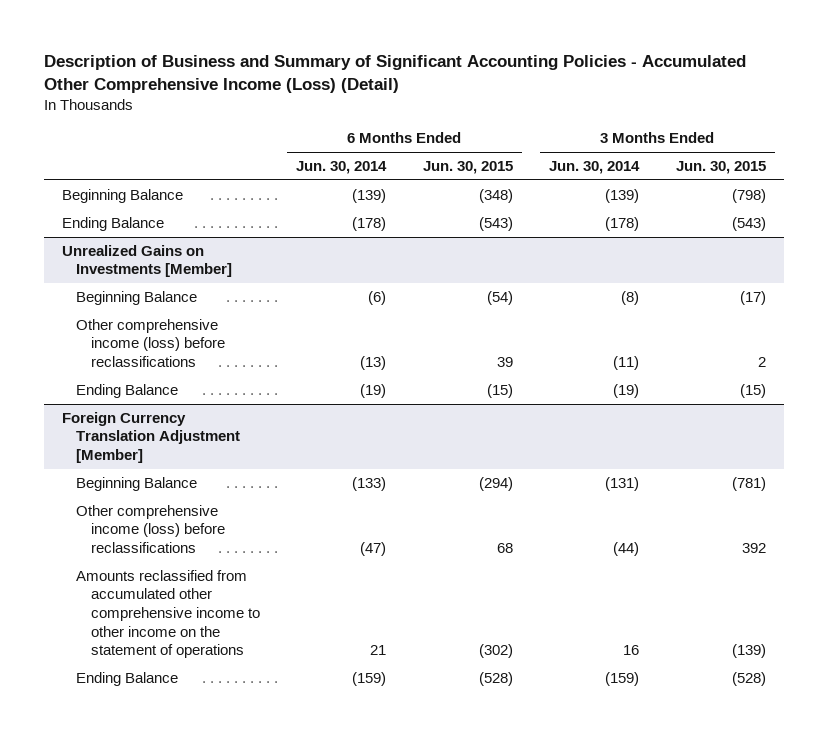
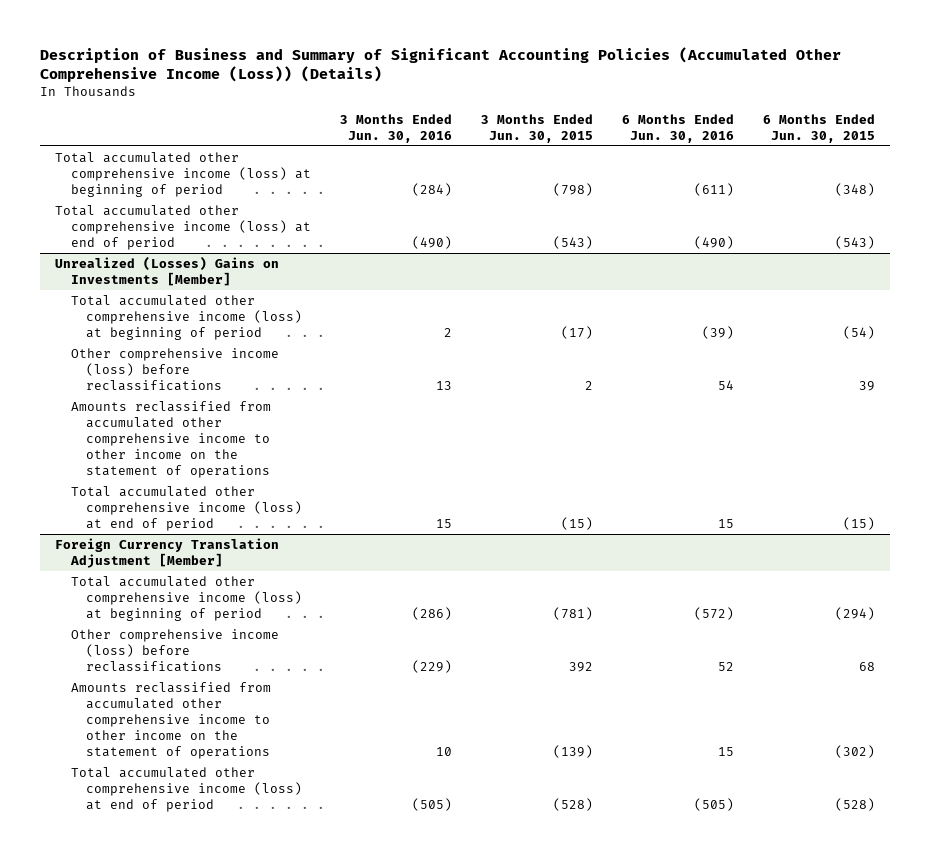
[43,54,746,93] Description of Business and Summary of Significant Accounting Policies - Accumulated Other Comprehensive Income (Loss) (Detail) -> [40,46,842,83] Description of Business and Summary of Significant Accounting Policies (Accumulated Other Comprehensive Income (Loss)) (Details)
[296,161,388,175] Jun. 30, 2014 -> none
[549,161,641,175] Jun. 30, 2014 -> none
none -> [339,113,452,143] 3 Months Ended Jun. 30, 2016
none -> [622,113,735,143] 6 Months Ended Jun. 30, 2016
[62,188,184,203] Beginning Balance -> [55,152,311,197] Total accumulated other comprehensive income (loss) at beginning of period
[62,216,165,231] Ending Balance -> [55,205,311,250] Total accumulated other comprehensive income (loss) at end of period
[62,244,233,278] Unrealized Gains on Investments [Member] -> [55,257,280,286] Unrealized (Losses) Gains on Investments [Member]
[76,290,198,305] Beginning Balance -> [70,295,303,340] Total accumulated other comprehensive income (loss) at beginning of period
none -> [70,401,271,478] Amounts reclassified from accumulated other comprehensive income to other income on the statement of operations
[76,383,179,398] Ending Balance -> [70,486,303,531] Total accumulated other comprehensive income (loss) at end of period
[76,476,198,491] Beginning Balance -> [70,576,303,621] Total accumulated other comprehensive income (loss) at beginning of period
[76,671,179,686] Ending Balance -> [70,767,303,812] Total accumulated other comprehensive income (loss) at end of period

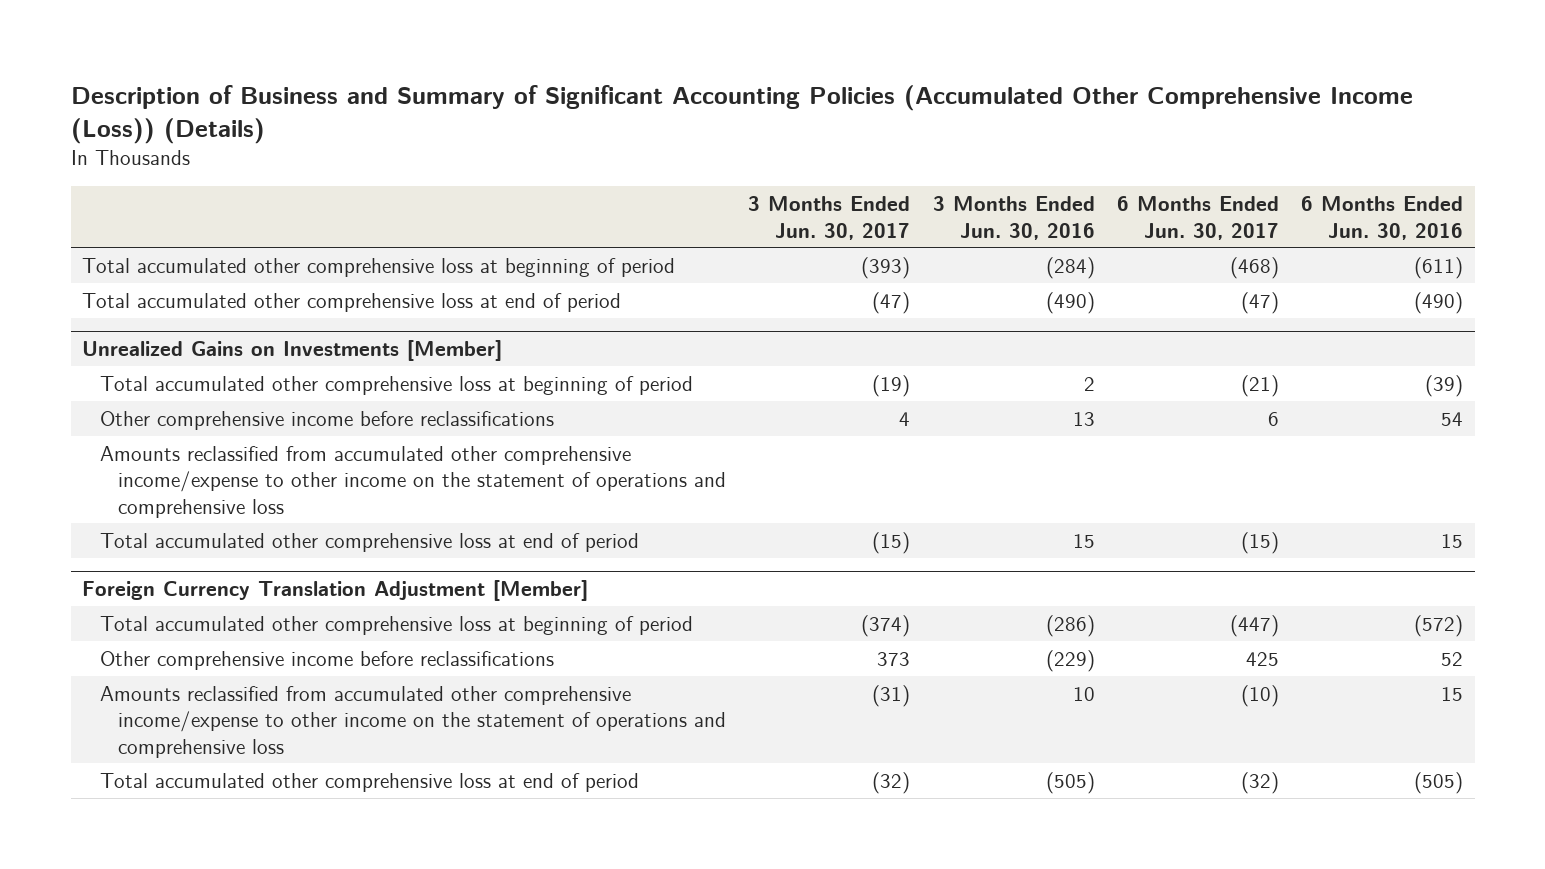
[480,113,593,143] 3 Months Ended Jun. 30, 2015 -> none
[763,113,876,143] 6 Months Ended Jun. 30, 2015 -> none
none -> [748,196,911,240] 3 Months Ended Jun. 30, 2017
none -> [1117,196,1280,240] 6 Months Ended Jun. 30, 2017
[55,152,311,197] Total accumulated other comprehensive income (loss) at beginning of period -> [81,257,675,277] Total accumulated other comprehensive loss at beginning of period
[55,205,311,250] Total accumulated other comprehensive income (loss) at end of period -> [81,292,621,312] Total accumulated other comprehensive loss at end of period
[55,257,280,286] Unrealized (Losses) Gains on Investments [Member] -> [81,339,502,361] Unrealized Gains on Investments [Member]
[70,295,303,340] Total accumulated other comprehensive income (loss) at beginning of period -> [99,375,693,395] Total accumulated other comprehensive loss at beginning of period
[70,348,279,391] Other comprehensive income (loss) before reclassifications -> [99,410,554,430] Other comprehensive income before reclassifications
[70,401,271,478] Amounts reclassified from accumulated other comprehensive income to other income on the statement of operations -> [99,445,727,518] Amounts reclassified from accumulated other comprehensive income/expense to other income on the statement of operations and comprehensive loss
[70,486,303,531] Total accumulated other comprehensive income (loss) at end of period -> [99,532,639,552] Total accumulated other comprehensive loss at end of period
[70,576,303,621] Total accumulated other comprehensive income (loss) at beginning of period -> [99,615,693,635] Total accumulated other comprehensive loss at beginning of period
[70,629,279,672] Other comprehensive income (loss) before reclassifications -> [99,650,554,670] Other comprehensive income before reclassifications
[70,682,271,759] Amounts reclassified from accumulated other comprehensive income to other income on the statement of operations -> [99,685,727,758] Amounts reclassified from accumulated other comprehensive income/expense to other income on the statement of operations and comprehensive loss
[70,767,303,812] Total accumulated other comprehensive income (loss) at end of period -> [99,772,639,792] Total accumulated other comprehensive loss at end of period

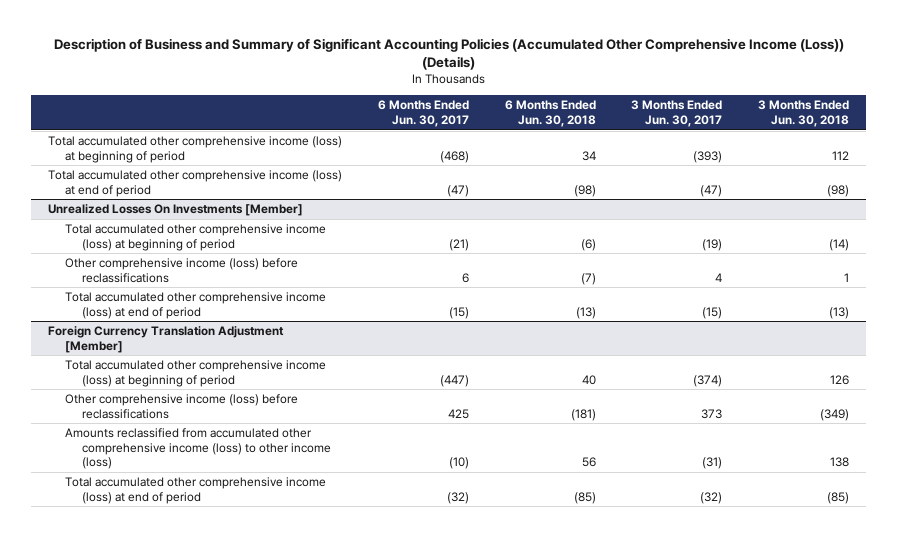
[932,196,1095,240] 3 Months Ended Jun. 30, 2016 -> none
[1301,196,1464,240] 6 Months Ended Jun. 30, 2016 -> none
none -> [504,100,596,128] 6 Months Ended Jun. 30, 2018
none -> [757,100,849,128] 3 Months Ended Jun. 30, 2018
[99,445,727,518] Amounts reclassified from accumulated other comprehensive income/expense to other income on the statement of operations and comprehensive loss -> none
[81,257,675,277] Total accumulated other comprehensive loss at beginning of period -> [48,136,343,163] Total accumulated other comprehensive income (loss) at beginning of period
[81,292,621,312] Total accumulated other comprehensive loss at end of period -> [48,170,343,197] Total accumulated other comprehensive income (loss) at end of period
[81,339,502,361] Unrealized Gains on Investments [Member] -> [48,204,304,217] Unrealized Losses On Investments [Member]
[99,375,693,395] Total accumulated other comprehensive loss at beginning of period -> [65,224,327,251] Total accumulated other comprehensive income (loss) at beginning of period
[99,410,554,430] Other comprehensive income before reclassifications -> [65,258,299,283] Other comprehensive income (loss) before reclassifications
[99,532,639,552] Total accumulated other comprehensive loss at end of period -> [65,292,327,319] Total accumulated other comprehensive income (loss) at end of period
[99,615,693,635] Total accumulated other comprehensive loss at beginning of period -> [65,360,327,387] Total accumulated other comprehensive income (loss) at beginning of period
[99,650,554,670] Other comprehensive income before reclassifications -> [65,394,299,419] Other comprehensive income (loss) before reclassifications
[99,685,727,758] Amounts reclassified from accumulated other comprehensive income/expense to other income on the statement of operations and comprehensive loss -> [65,428,331,470] Amounts reclassified from accumulated other comprehensive income (loss) to other income (loss)
[99,772,639,792] Total accumulated other comprehensive loss at end of period -> [65,477,327,504] Total accumulated other comprehensive income (loss) at end of period

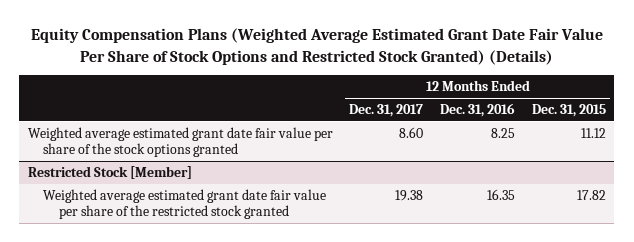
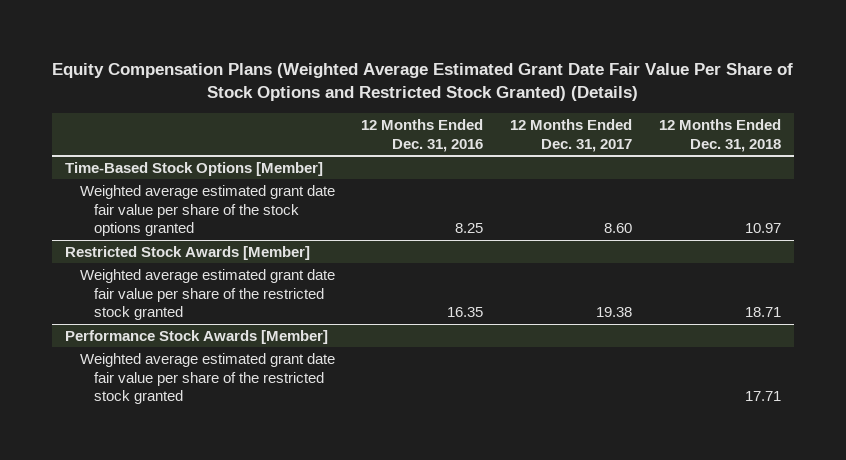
[532,104,607,118] Dec. 31, 2015 -> none
none -> [658,118,781,152] 12 Months Ended Dec. 31, 2018
none -> [65,161,324,176] Time-Based Stock Options [Member]
[27,166,192,180] Restricted Stock [Member] -> [65,245,311,260] Restricted Stock Awards [Member]
none -> [65,329,329,344] Performance Stock Awards [Member]
none -> [79,352,335,405] Weighted average estimated grant date fair value per share of the restricted stock granted

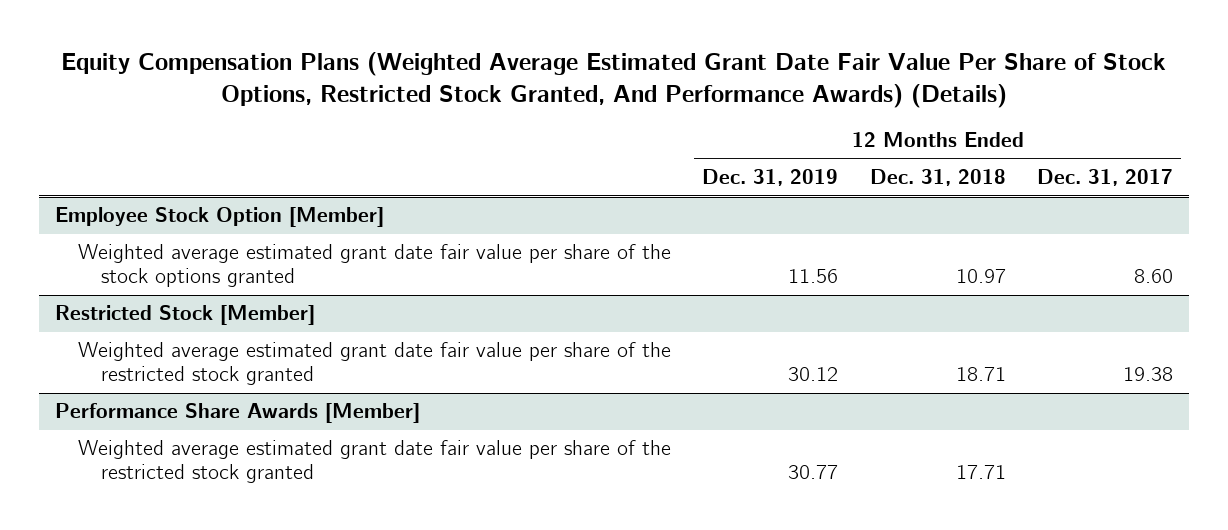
[51,62,793,102] Equity Compensation Plans (Weighted Average Estimated Grant Date Fair Value Per Share of Stock Options and Restricted Stock Granted) (Details) -> [60,52,1166,108] Equity Compensation Plans (Weighted Average Estimated Grant Date Fair Value Per Share of Stock Options, Restricted Stock Granted, And Performance Awards) (Details)
[361,118,484,152] 12 Months Ended Dec. 31, 2016 -> none
none -> [702,169,839,187] Dec. 31, 2019
[65,161,324,176] Time-Based Stock Options [Member] -> [54,207,384,228] Employee Stock Option [Member]
[65,245,311,260] Restricted Stock Awards [Member] -> [54,305,315,326] Restricted Stock [Member]
[65,329,329,344] Performance Stock Awards [Member] -> [54,403,420,424] Performance Share Awards [Member]

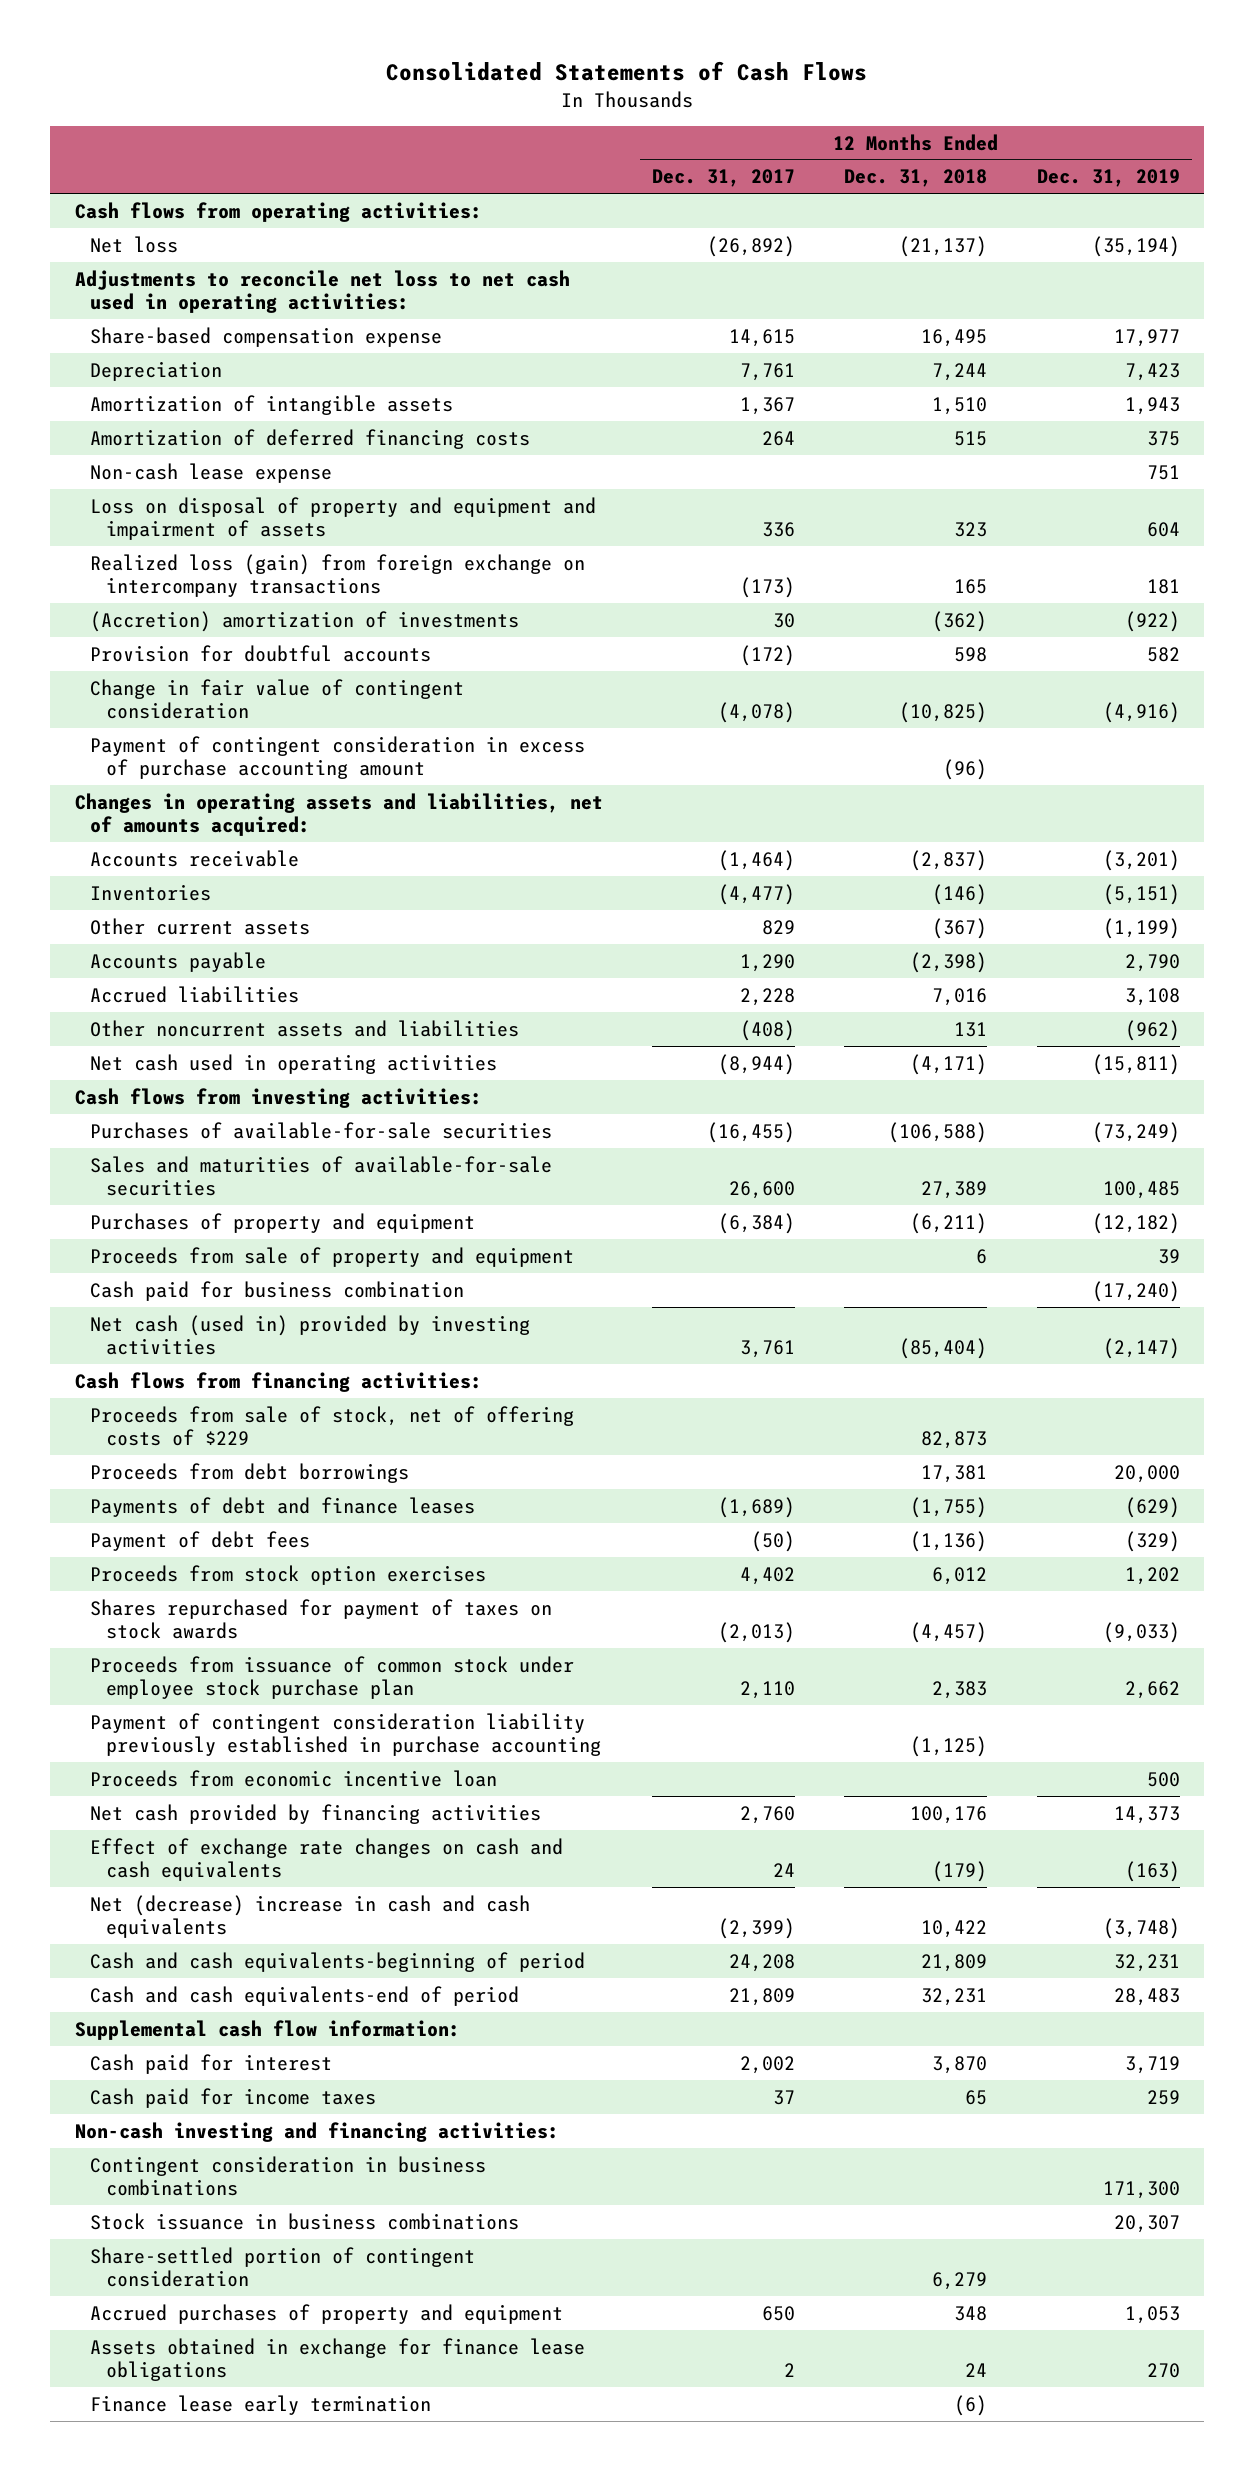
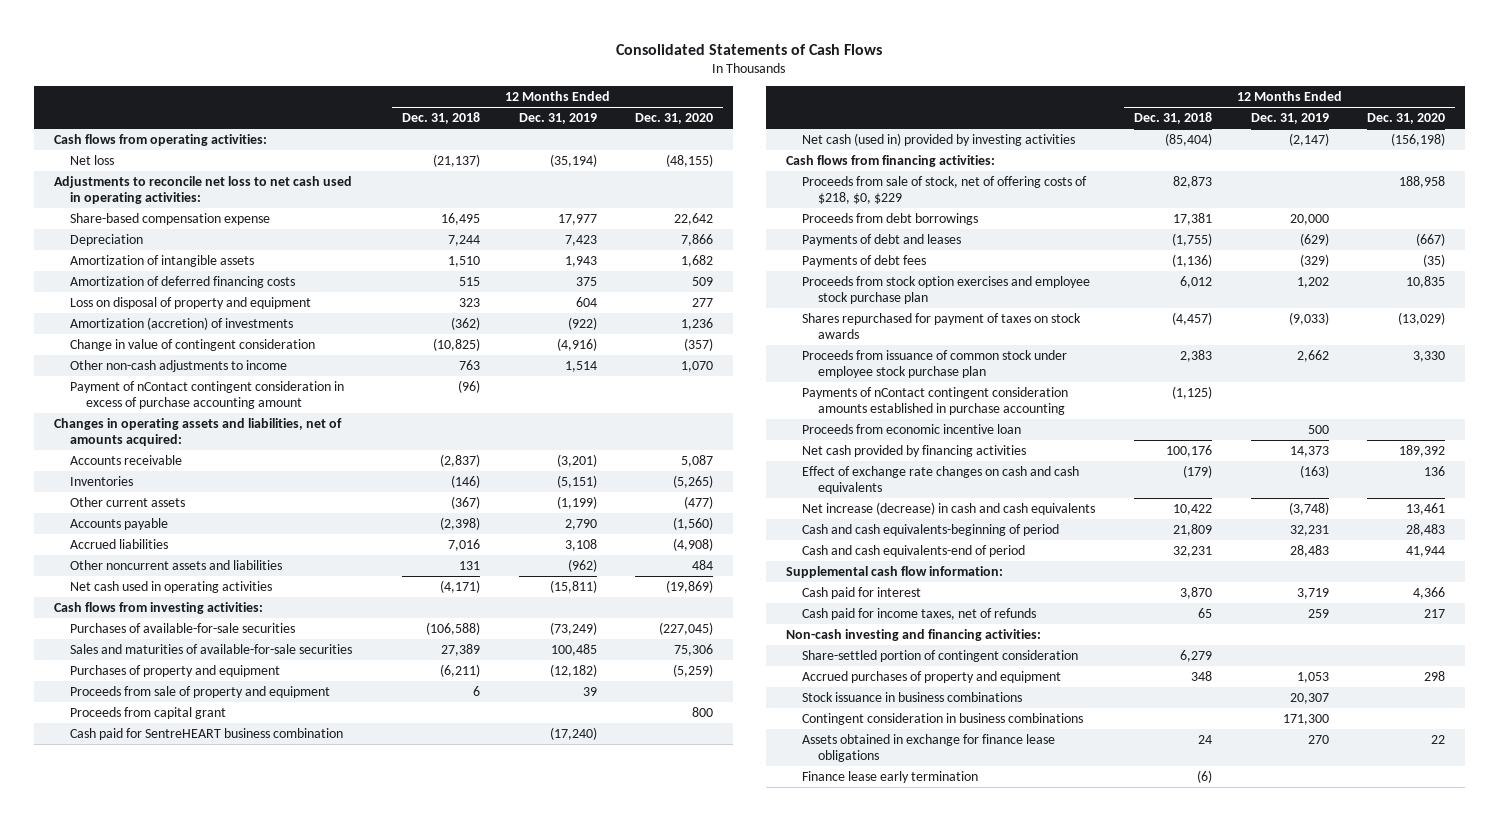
[652,169,796,188] Dec. 31, 2017 -> none
none -> [635,113,714,125] Dec. 31, 2020
[90,462,333,483] Non-cash lease expense -> none
[90,553,586,598] Realized loss (gain) from foreign exchange on intercompany transactions -> none
[90,644,432,662] Provision for doubtful accounts -> none
[90,496,597,541] Loss on disposal of property and equipment and impairment of assets -> [69,296,311,309] Loss on disposal of property and equipment
[90,610,520,632] (Accretion) amortization of investments -> [69,316,293,330] Amortization (accretion) of investments
[90,678,465,720] Change in fair value of contingent consideration -> [69,338,315,351] Change in value of contingent consideration
none -> [69,359,287,372] Other non-cash adjustments to income
[90,735,586,780] Payment of contingent consideration in excess of purchase accounting amount -> [69,380,344,410] Payment of nContact contingent consideration in excess of purchase accounting amount
none -> [69,706,226,719] Proceeds from capital grant
[90,1280,465,1301] Cash paid for business combination -> [69,727,343,740] Cash paid for SentreHEART business combination
[90,1405,575,1447] Proceeds from sale of stock, net of offering costs of $229 -> [801,175,1087,205] Proceeds from sale of stock, net of offering costs of $218, $0, $229
[90,1496,476,1517] Payments of debt and finance leases -> [801,233,961,246] Payments of debt and leases
[90,1530,311,1551] Payment of debt fees -> [801,254,926,267] Payments of debt fees
[90,1564,487,1585] Proceeds from stock option exercises -> [801,275,1090,305] Proceeds from stock option exercises and employee stock purchase plan
[90,1712,602,1757] Payment of contingent consideration liability previously established in purchase accounting -> [801,386,1068,416] Payments of nContact contingent consideration amounts established in purchase accounting
[90,1894,531,1939] Net (decrease) increase in cash and cash equivalents -> [801,501,1095,515] Net increase (decrease) in cash and cash equivalents
[90,2087,377,2108] Cash paid for income taxes -> [801,607,1036,620] Cash paid for income taxes, net of refunds
[90,2212,520,2230] Stock issuance in business combinations -> [801,691,1022,702] Stock issuance in business combinations
[90,2155,487,2197] Contingent consideration in business combinations -> [801,712,1083,725] Contingent consideration in business combinations

